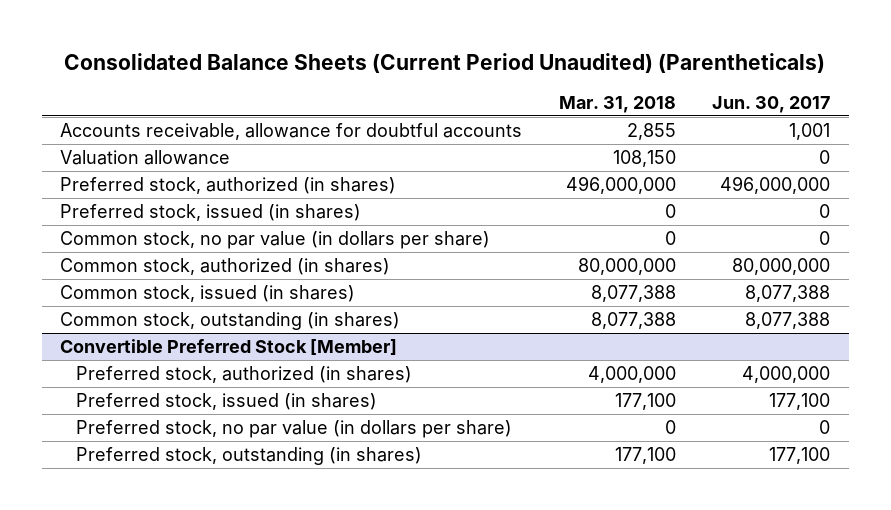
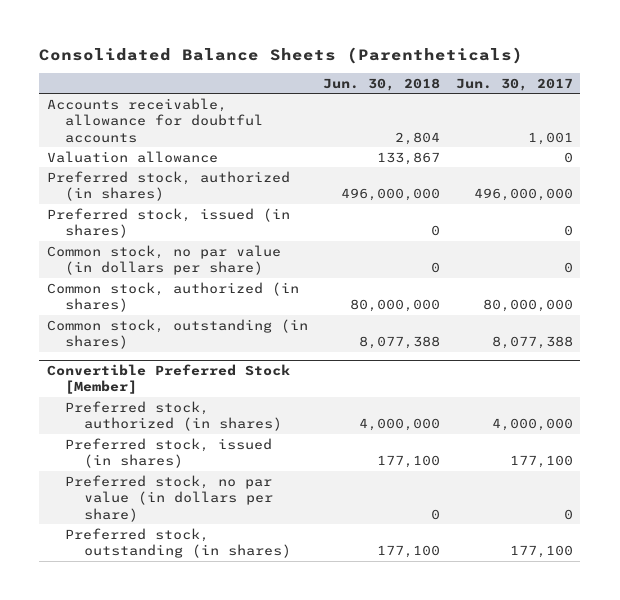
[64,53,826,74] Consolidated Balance Sheets (Current Period Unaudited) (Parentheticals) -> [39,46,524,64] Consolidated Balance Sheets (Parentheticals)
[558,95,676,113] Mar. 31, 2018 -> none
none -> [323,77,441,91] Jun. 30, 2018
[60,285,356,303] Common stock, issued (in shares) -> none

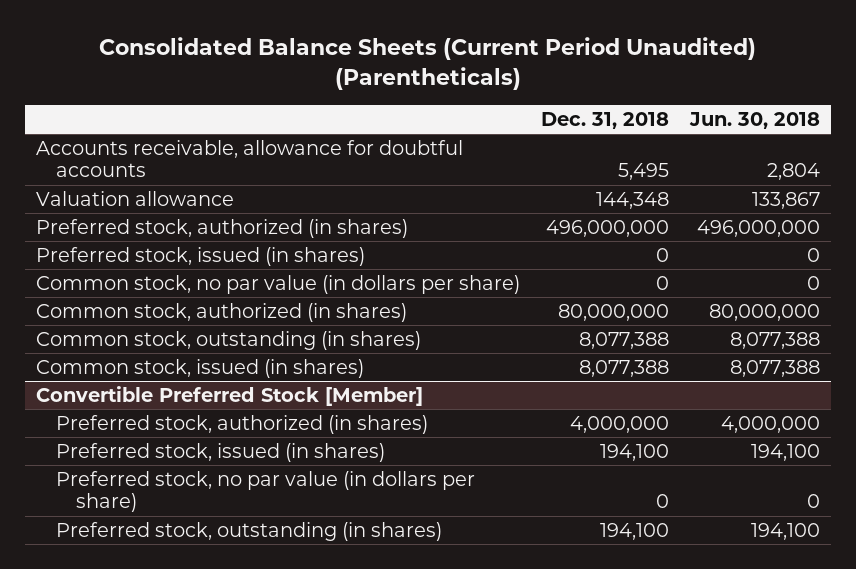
[39,46,524,64] Consolidated Balance Sheets (Parentheticals) -> [99,37,757,91] Consolidated Balance Sheets (Current Period Unaudited) (Parentheticals)
[455,77,573,91] Jun. 30, 2017 -> none
none -> [541,111,670,129] Dec. 31, 2018
none -> [35,358,364,378] Common stock, issued (in shares)
[377,455,441,469] 177,100 -> [751,443,821,461] 194,100
[377,545,441,559] 177,100 -> [751,522,821,540] 194,100

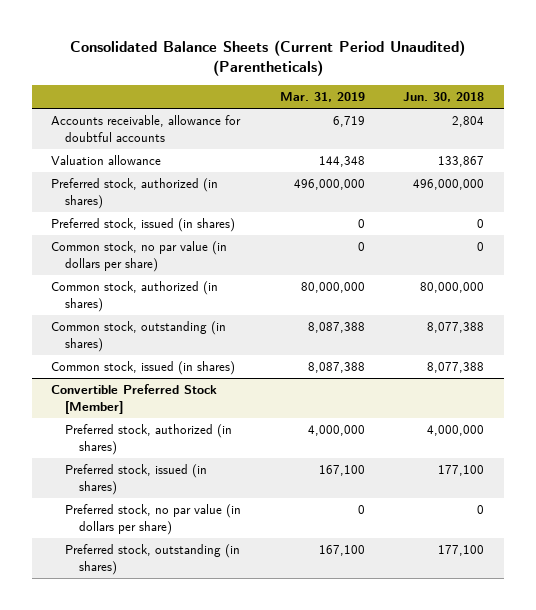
[541,111,670,129] Dec. 31, 2018 -> none
none -> [279,92,365,103] Mar. 31, 2019
[751,443,821,461] 194,100 -> [438,465,485,477] 177,100
[751,522,821,540] 194,100 -> [438,545,485,557] 177,100

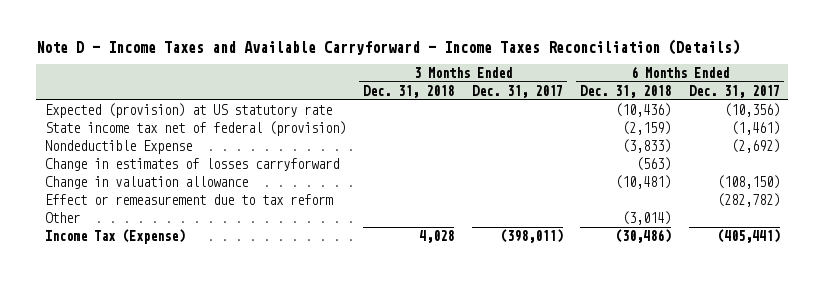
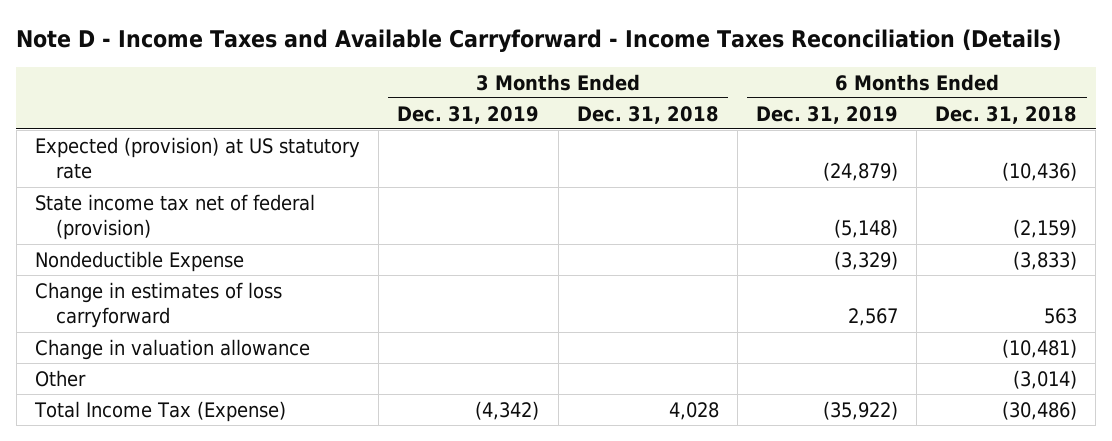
[471,84,563,98] Dec. 31, 2017 -> none
[688,84,780,98] Dec. 31, 2017 -> none
none -> [397,105,540,124] Dec. 31, 2019
none -> [756,105,899,124] Dec. 31, 2019
[44,157,339,171] Change in estimates of losses carryforward -> [35,281,283,329] Change in estimates of loss carryforward
[636,156,672,171] (563) -> [1044,308,1078,325] 563
[44,193,333,205] Effect or remeasurement due to tax reform -> none
[44,228,185,244] Income Tax (Expense) -> [34,400,287,422] Total Income Tax (Expense)

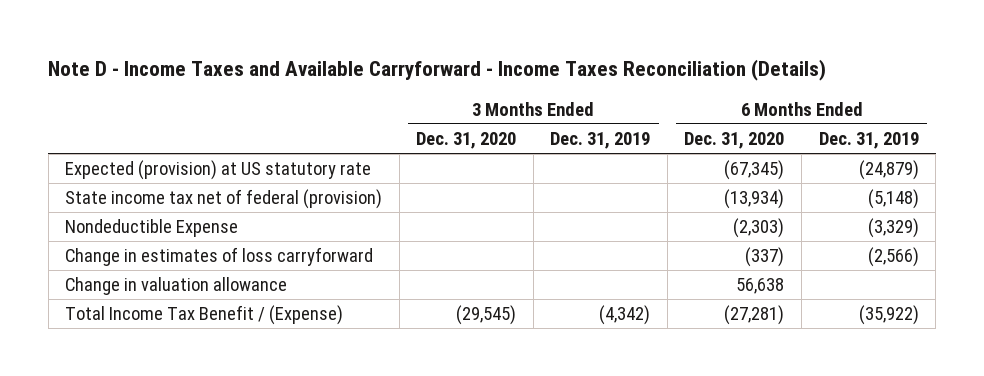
[576,105,719,124] Dec. 31, 2018 -> none
[935,105,1078,124] Dec. 31, 2018 -> none
none -> [416,131,517,149] Dec. 31, 2020
none -> [684,131,785,149] Dec. 31, 2020
[848,308,899,327] 2,567 -> [867,247,919,268] (2,566)
[35,369,87,387] Other -> none
[34,400,287,422] Total Income Tax (Expense) -> [65,305,344,326] Total Income Tax Benefit / (Expense)

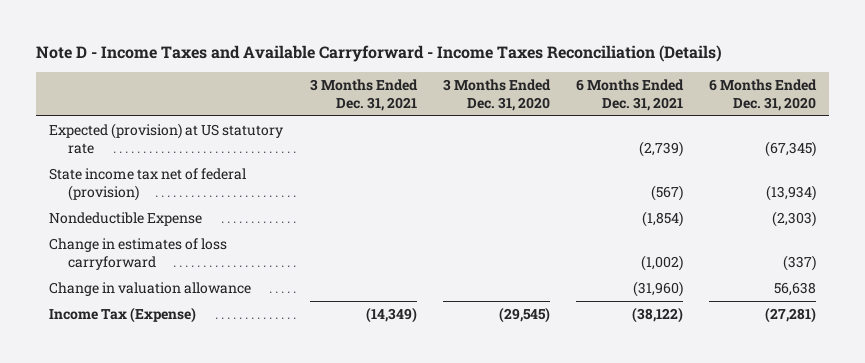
[550,131,651,149] Dec. 31, 2019 -> none
[818,131,919,149] Dec. 31, 2019 -> none
none -> [309,79,418,112] 3 Months Ended Dec. 31, 2021
none -> [575,79,684,112] 6 Months Ended Dec. 31, 2021
[65,305,344,326] Total Income Tax Benefit / (Expense) -> [49,307,197,324] Income Tax (Expense)

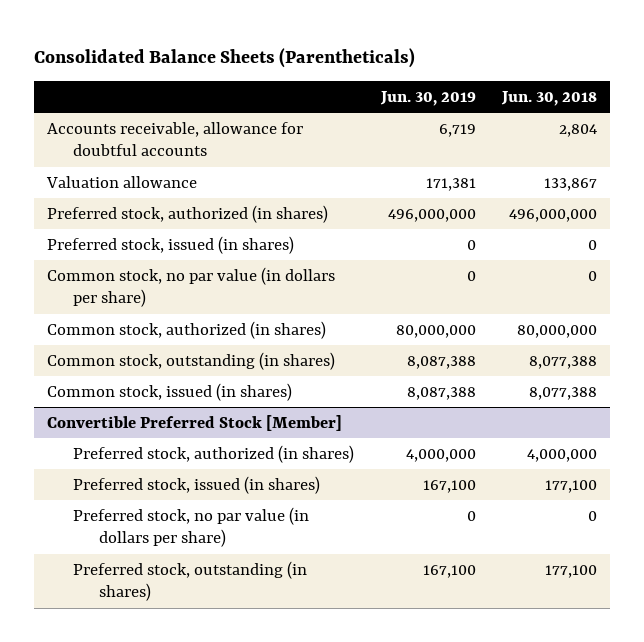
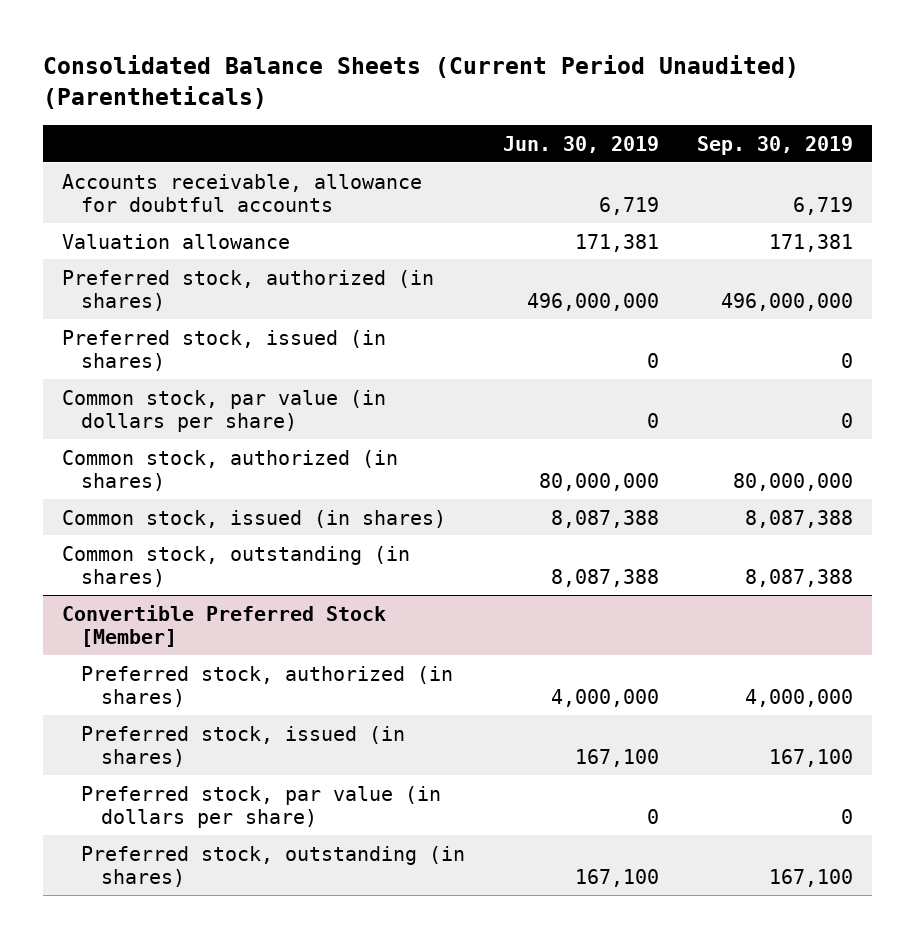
[34,47,416,68] Consolidated Balance Sheets (Parentheticals) -> [43,55,800,110] Consolidated Balance Sheets (Current Period Unaudited) (Parentheticals)
[500,90,597,106] Jun. 30, 2018 -> none
none -> [696,135,853,155] Sep. 30, 2019
[47,266,336,308] Common stock, no par value (in dollars per share) -> [61,389,386,433] Common stock, par value (in dollars per share)
[47,351,336,370] Common stock, outstanding (in shares) -> [61,545,410,588] Common stock, outstanding (in shares)
[73,506,310,548] Preferred stock, no par value (in dollars per share) -> [81,785,442,829] Preferred stock, par value (in dollars per share)

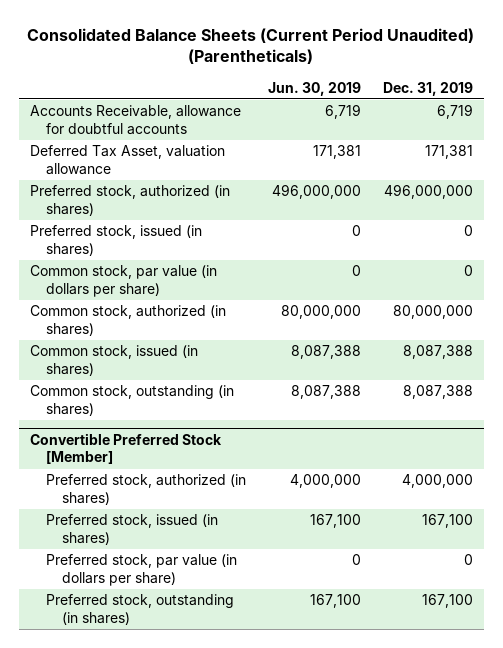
[696,135,853,155] Sep. 30, 2019 -> none
none -> [382,81,473,96] Dec. 31, 2019
[61,173,422,213] Accounts receivable, allowance for doubtful accounts -> [29,105,241,135] Accounts Receivable, allowance for doubtful accounts
[61,233,290,249] Valuation allowance -> [29,145,225,175] Deferred Tax Asset, valuation allowance

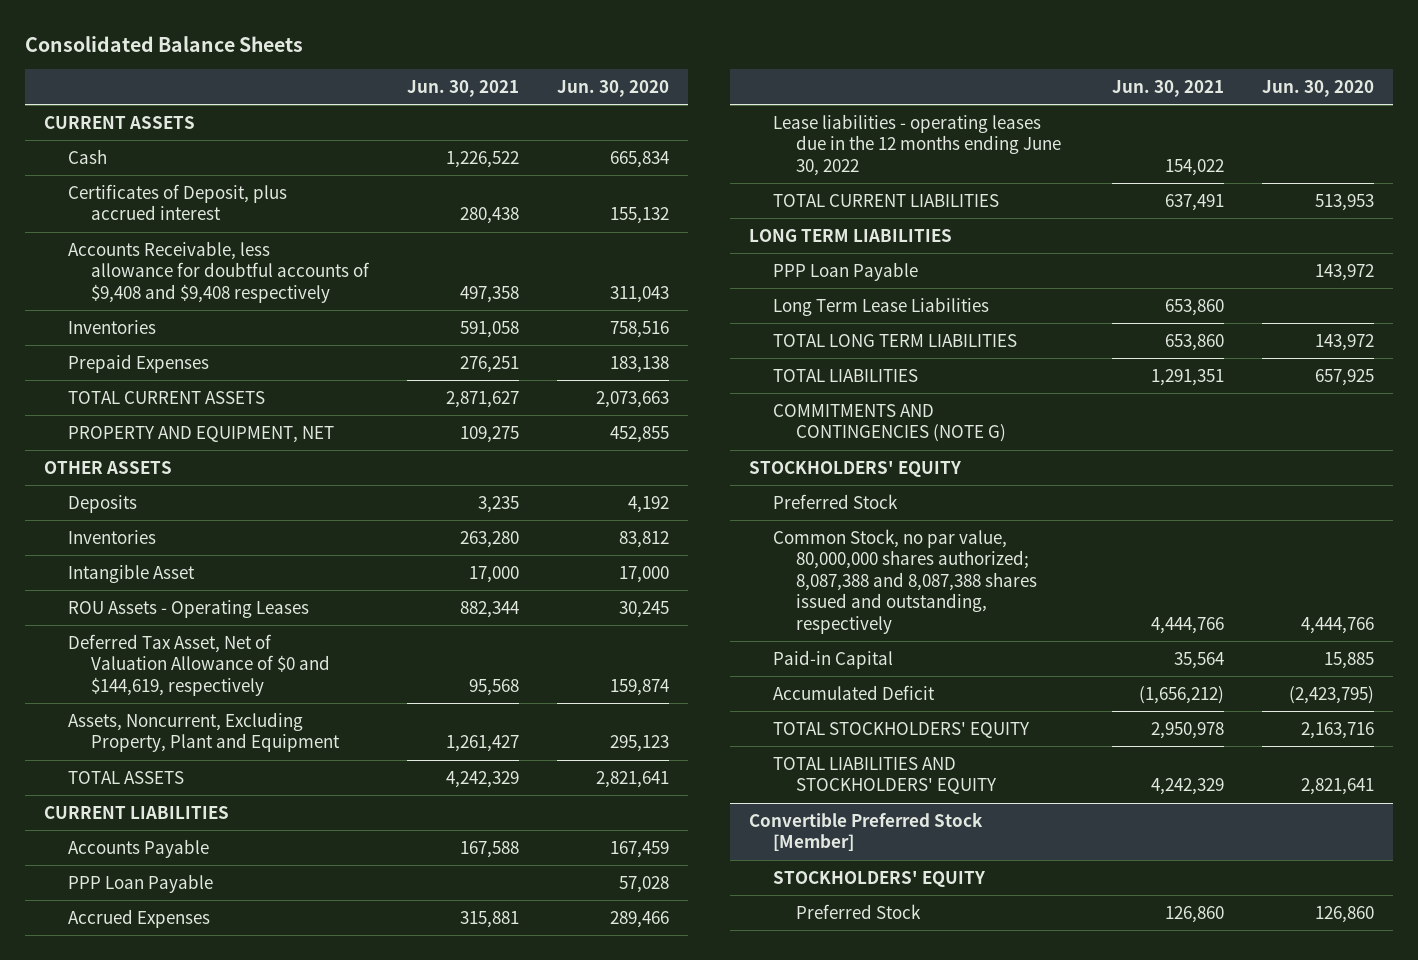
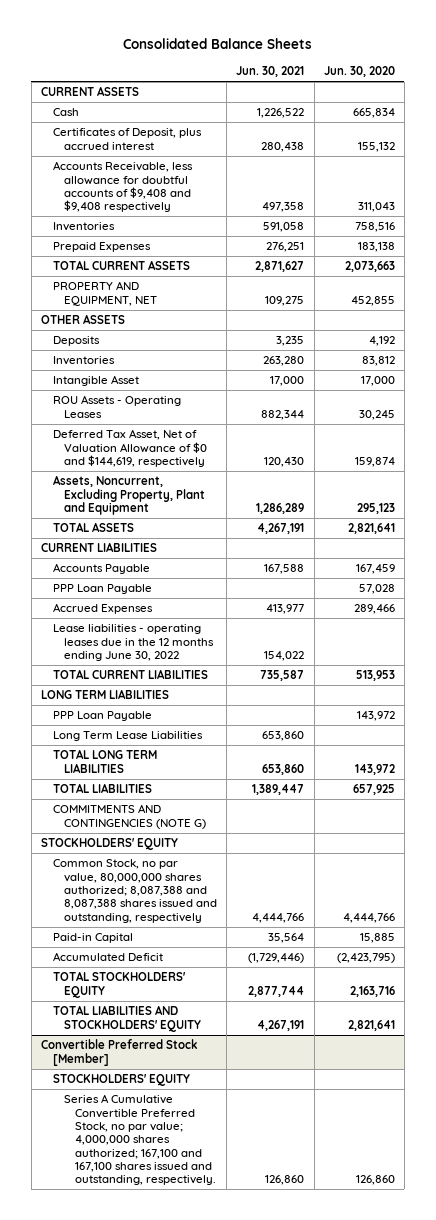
[468,678,519,696] 95,568 -> [264,457,305,468] 120,430
[445,735,519,753] 1,261,427 -> [256,503,305,515] 1,286,289
[445,770,519,788] 4,242,329 -> [257,523,305,535] 4,267,191
[459,910,519,928] 315,881 -> [266,604,305,615] 413,977
[1164,193,1224,211] 637,491 -> [260,670,305,682] 735,587
[1150,368,1224,386] 1,291,351 -> [252,784,305,796] 1,389,447
[772,493,898,509] Preferred Stock -> none
[1138,685,1224,704] (1,656,212) -> [248,953,305,964] (1,729,446)
[1150,721,1224,739] 2,950,978 -> [248,985,305,997] 2,877,744
[1150,778,1224,796] 4,242,329 -> [257,1019,305,1031] 4,267,191
[796,903,922,919] Preferred Stock -> [64,1094,217,1186] Series A Cumulative Convertible Preferred Stock, no par value; 4,000,000 shares authorized; 167,100 and 167,100 shares issued and outstanding, respectively.

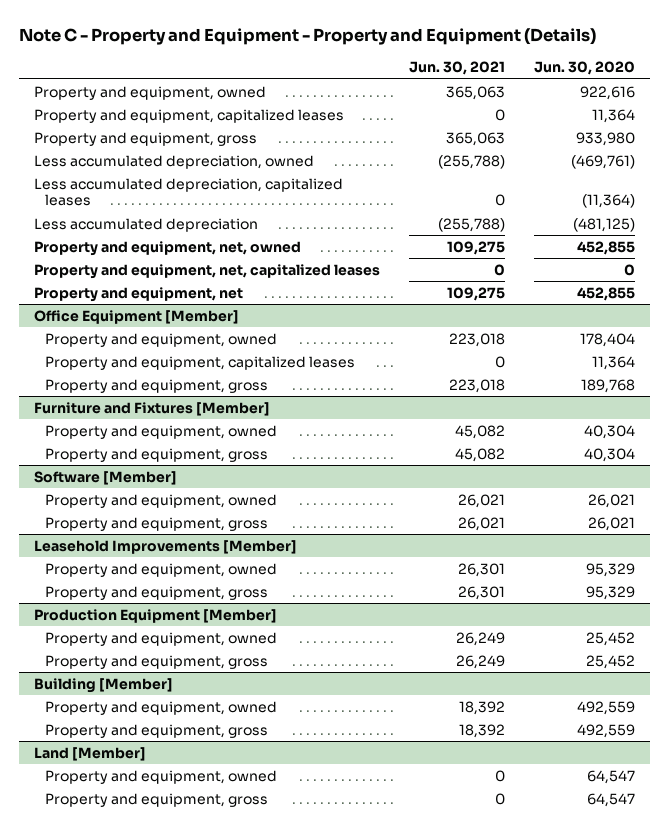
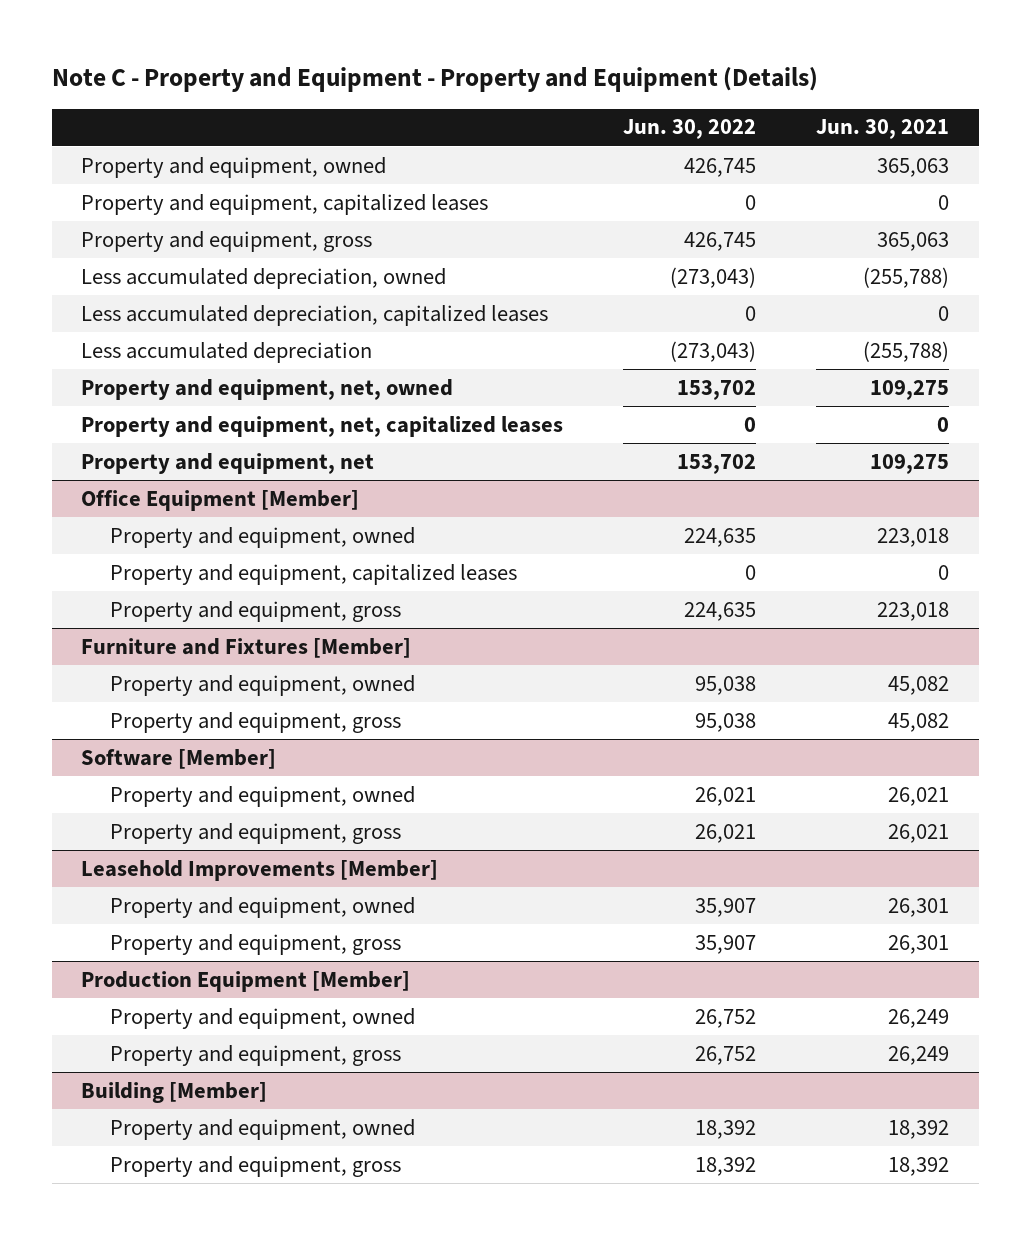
[534,61,636,76] Jun. 30, 2020 -> none
none -> [623,119,757,140] Jun. 30, 2022
[33,746,146,761] Land [Member] -> none
[45,769,278,784] Property and equipment, owned -> none
[45,792,269,807] Property and equipment, gross -> none

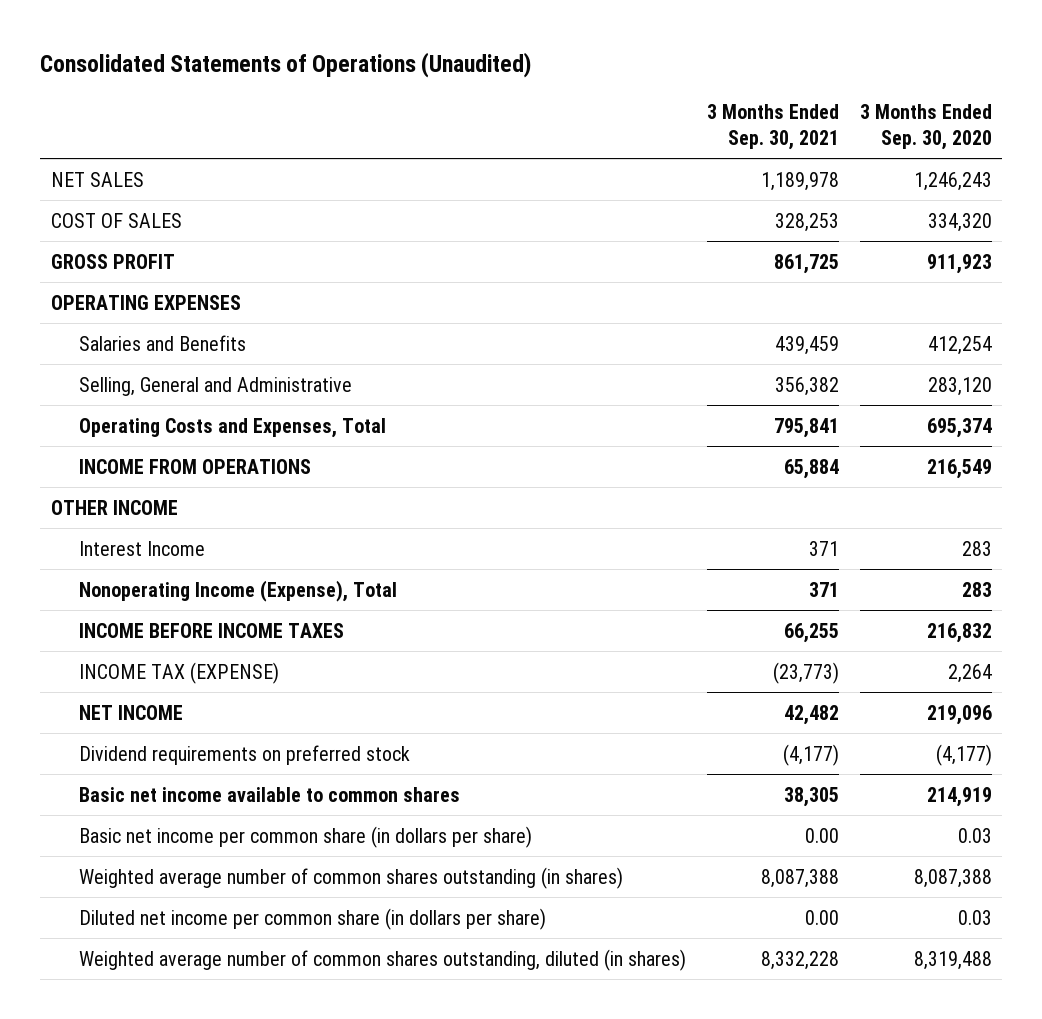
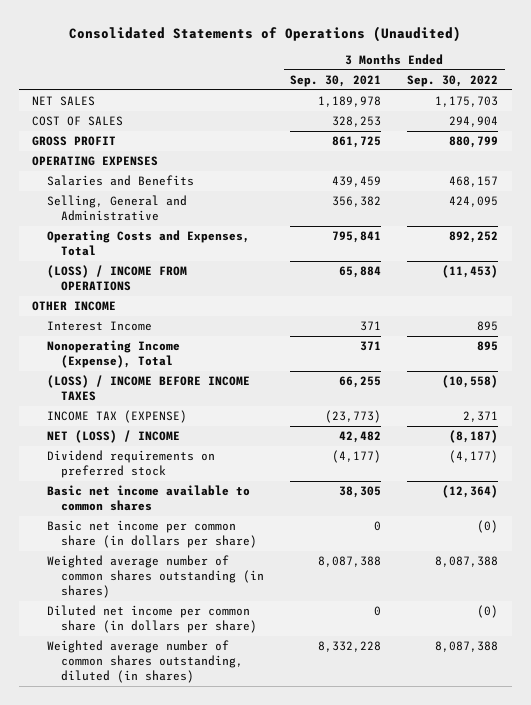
[859,104,992,151] 3 Months Ended Sep. 30, 2020 -> none
none -> [407,74,499,87] Sep. 30, 2022
[79,458,312,474] INCOME FROM OPERATIONS -> [46,265,187,292] (LOSS) / INCOME FROM OPERATIONS
[79,622,345,638] INCOME BEFORE INCOME TAXES -> [46,375,250,402] (LOSS) / INCOME BEFORE INCOME TAXES
[79,704,184,720] NET INCOME -> [46,430,180,444] NET (LOSS) / INCOME
[805,827,840,843] 0.00 -> [374,521,382,532] 0
[805,909,840,925] 0.00 -> [374,606,382,617] 0

